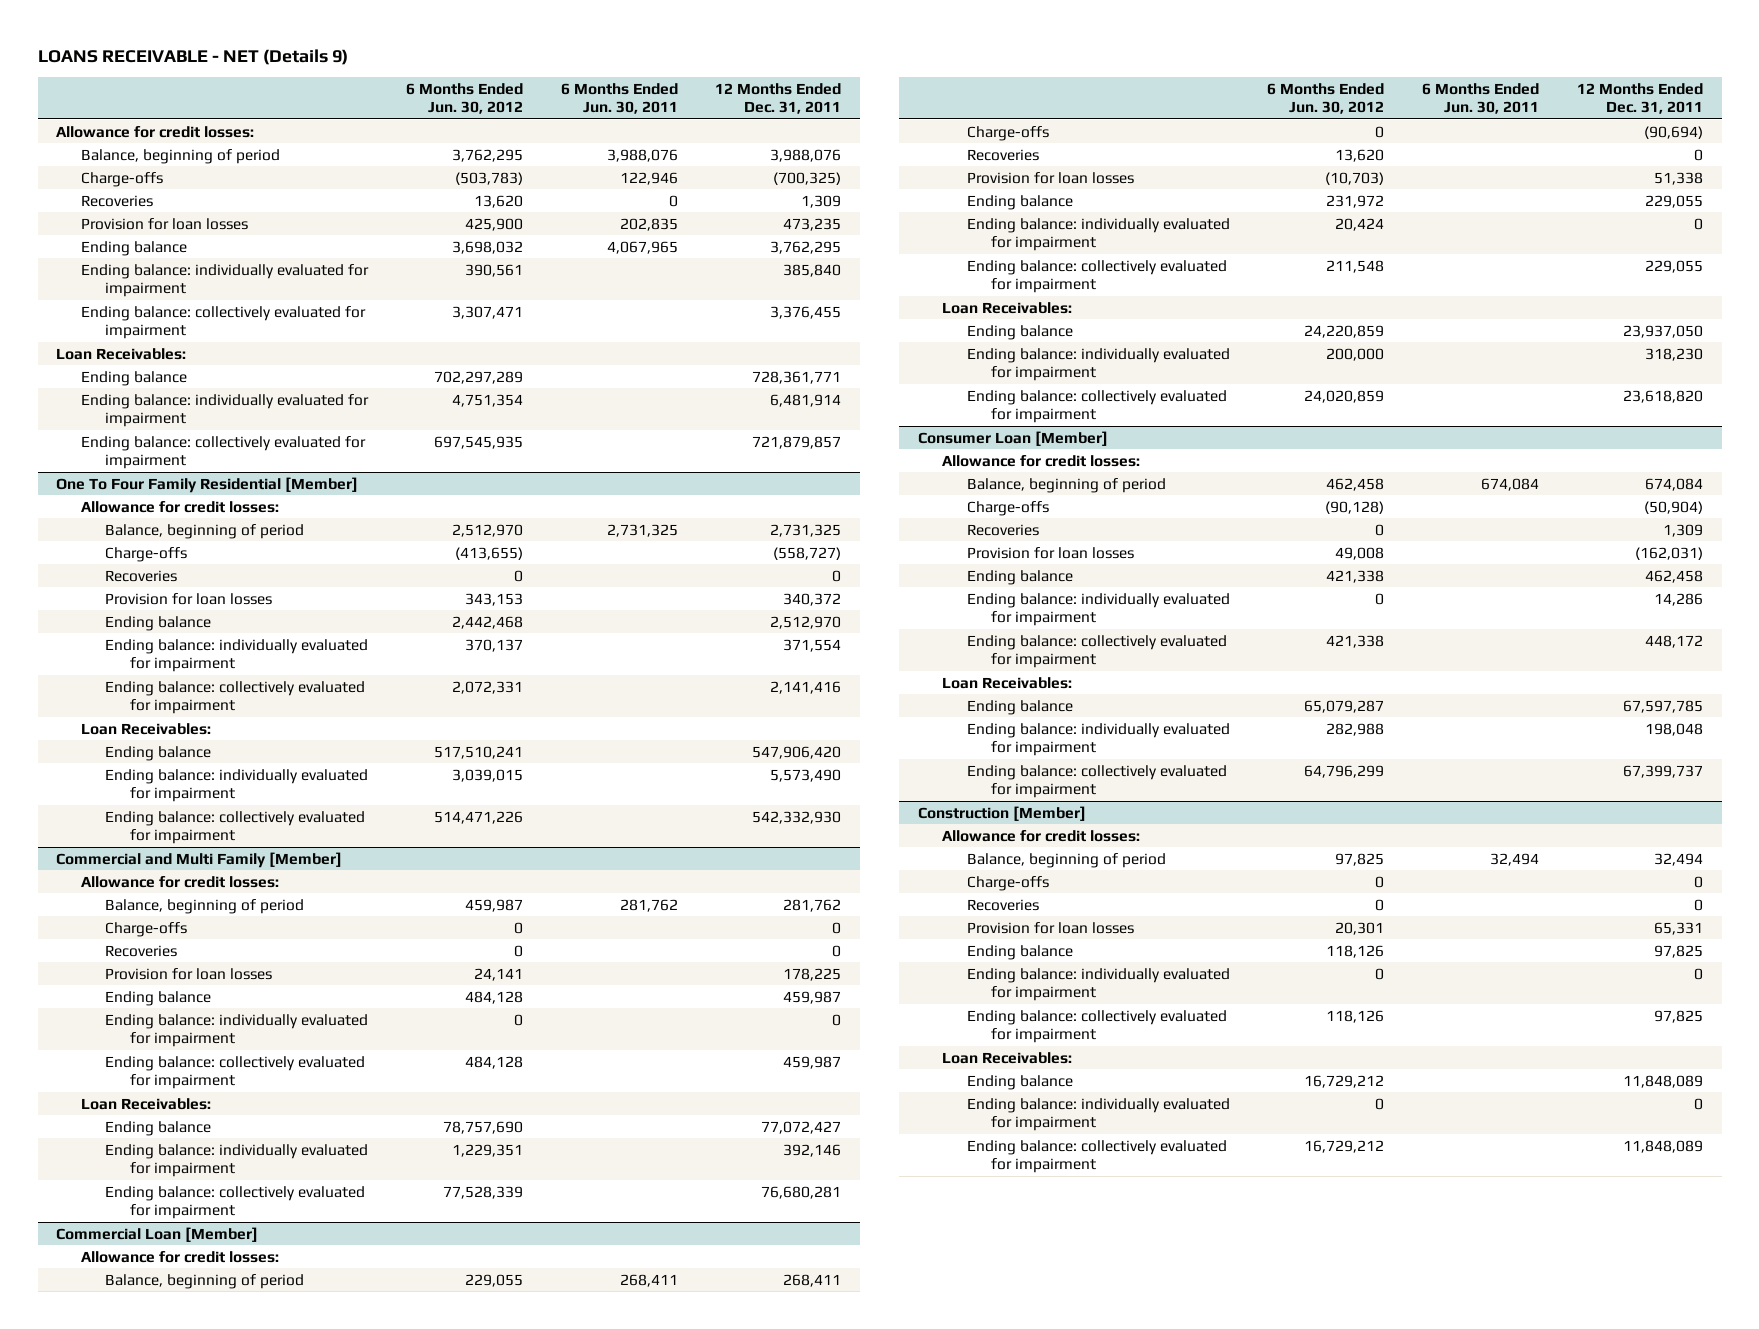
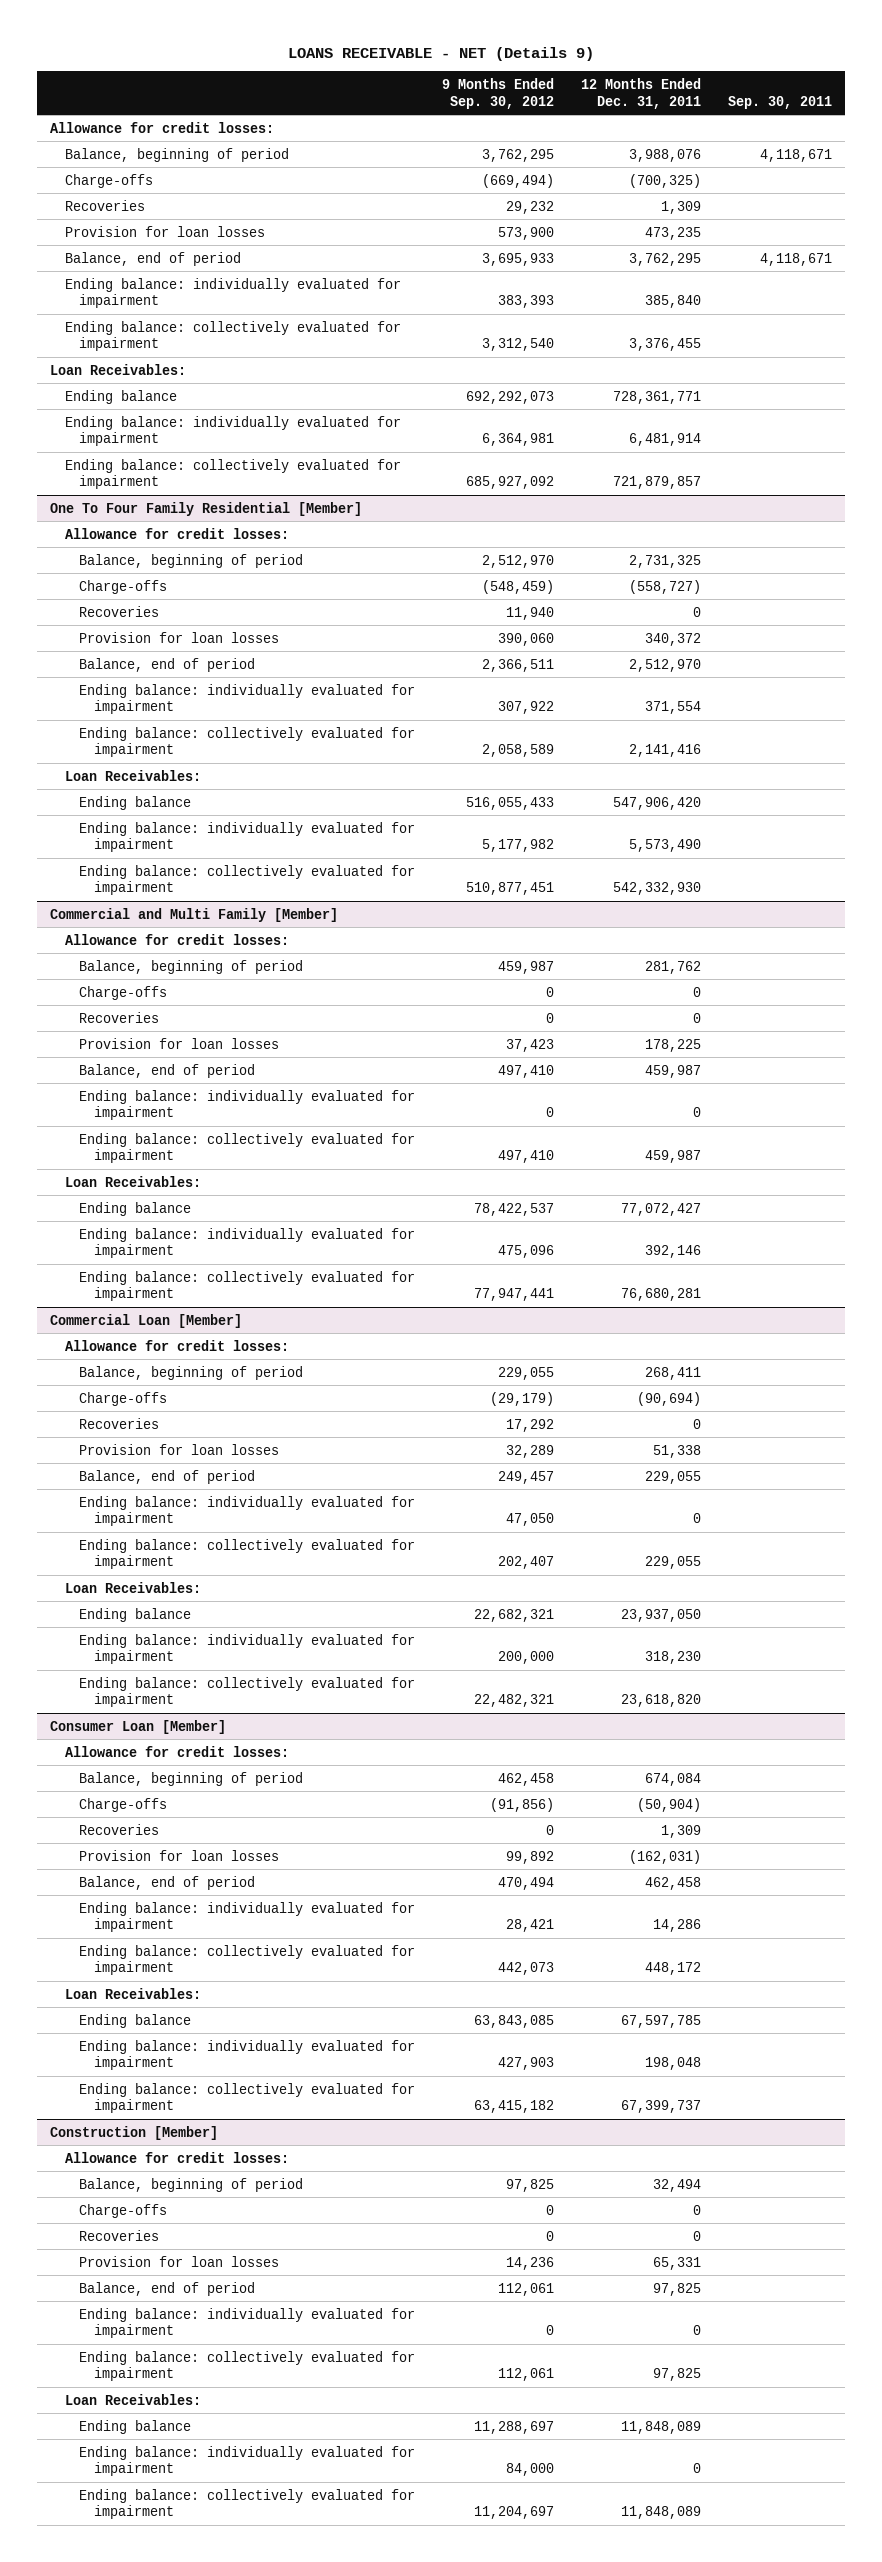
[405,82,523,115] 6 Months Ended Jun. 30, 2012 -> none
[560,82,678,115] 6 Months Ended Jun. 30, 2011 -> none
none -> [442,77,555,109] 9 Months Ended Sep. 30, 2012
none -> [727,95,832,109] Sep. 30, 2011
[80,240,187,256] Ending balance -> [64,251,241,266] Balance, end of period
[105,615,212,631] Ending balance -> [79,657,256,672] Balance, end of period
[105,990,212,1006] Ending balance -> [79,1063,256,1078] Balance, end of period
[966,194,1073,210] Ending balance -> [79,1469,256,1484] Balance, end of period
[966,569,1073,585] Ending balance -> [79,1875,256,1890] Balance, end of period
[966,944,1073,960] Ending balance -> [79,2281,256,2296] Balance, end of period

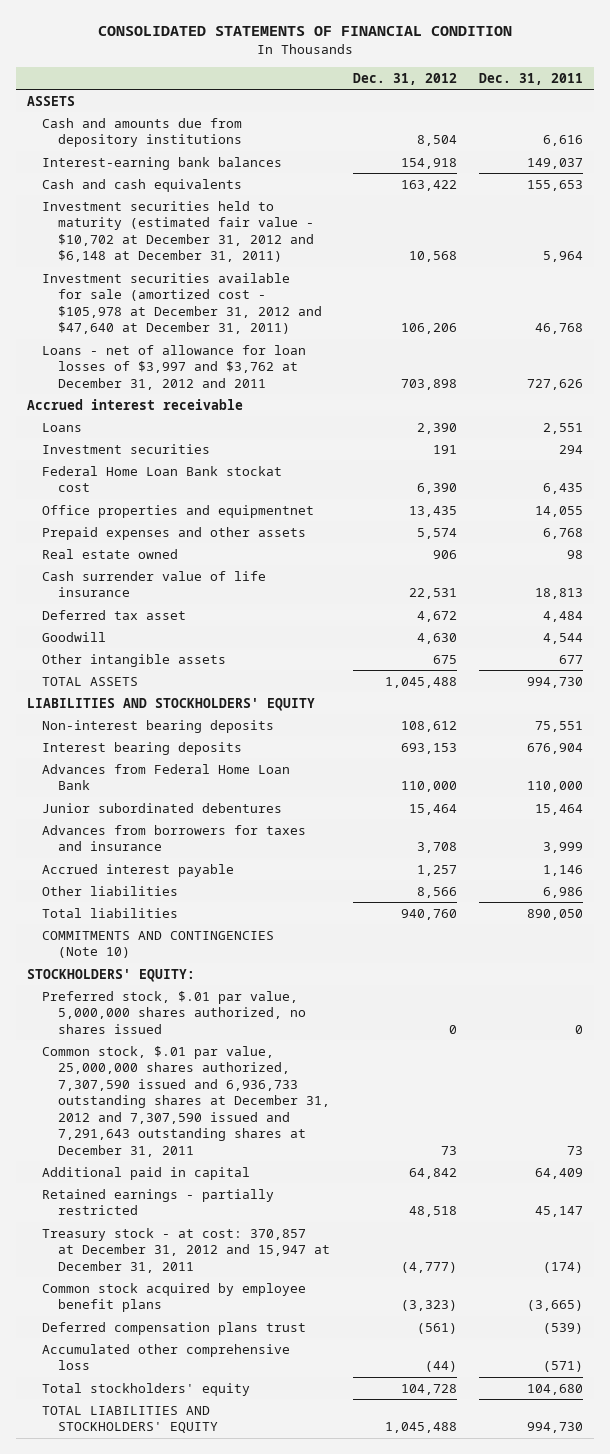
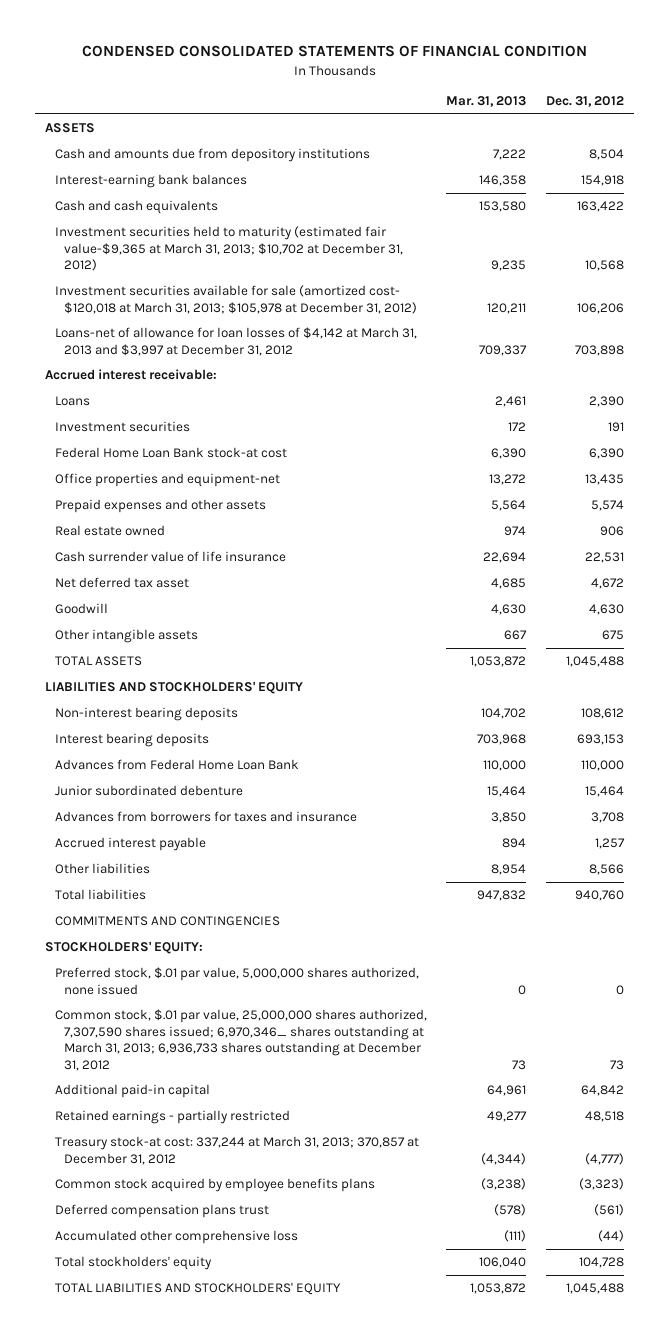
[97,25,512,36] CONSOLIDATED STATEMENTS OF FINANCIAL CONDITION -> [81,45,587,58] CONDENSED CONSOLIDATED STATEMENTS OF FINANCIAL CONDITION
[479,72,584,85] Dec. 31, 2011 -> none
none -> [446,96,527,108] Mar. 31, 2013
[42,200,314,263] Investment securities held to maturity (estimated fair value - $10,702 at December 31, 2012 and $6,148 at December 31, 2011) -> [54,226,404,272] Investment securities held to maturity (estimated fair value-$9,365 at March 31, 2013; $10,702 at December 31, 2012)
[42,272,322,335] Investment securities available for sale (amortized cost - $105,978 at December 31, 2012 and $47,640 at December 31, 2011) -> [54,285,418,314] Investment securities available for sale (amortized cost- $120,018 at March 31, 2013; $105,978 at December 31, 2012)
[42,344,307,390] Loans - net of allowance for loan losses of $3,997 and $3,762 at December 31, 2012 and 2011 -> [54,327,417,356] Loans-net of allowance for loan losses of $4,142 at March 31, 2013 and $3,997 at December 31, 2012
[26,398,243,410] Accrued interest receivable -> [45,369,218,381] Accrued interest receivable:
[42,465,283,493] Federal Home Loan Bank stockat cost -> [54,447,287,459] Federal Home Loan Bank stock-at cost
[42,504,315,518] Office properties and equipmentnet -> [54,473,280,488] Office properties and equipment-net
[42,609,187,620] Deferred tax asset -> [54,577,189,589] Net deferred tax asset
[42,802,283,813] Junior subordinated debentures -> [54,785,243,797] Junior subordinated debenture
[42,930,275,959] COMMITMENTS AND CONTINGENCIES (Note 10) -> [54,916,280,927] COMMITMENTS AND CONTINGENCIES
[42,990,306,1034] Preferred stock, $.01 par value, 5,000,000 shares authorized, no shares issued -> [54,967,419,995] Preferred stock, $.01 par value, 5,000,000 shares authorized, none issued
[42,1045,330,1157] Common stock, $.01 par value, 25,000,000 shares authorized, 7,307,590 issued and 6,936,733 outstanding shares at December 31, 2012 and 7,307,590 issued and 7,291,643 outstanding shares at December 31, 2011 -> [54,1009,427,1071] Common stock, $.01 par value, 25,000,000 shares authorized, 7,307,590 shares issued; 6,970,346_ shares outstanding at March 31, 2013; 6,936,733 shares outstanding at December 31, 2012
[42,1166,251,1180] Additional paid in capital -> [54,1084,210,1099] Additional paid-in capital
[42,1227,330,1273] Treasury stock - at cost: 370,857 at December 31, 2012 and 15,947 at December 31, 2011 -> [54,1136,419,1165] Treasury stock-at cost: 337,244 at March 31, 2013; 370,857 at December 31, 2012
[42,1282,307,1313] Common stock acquired by employee benefit plans -> [54,1178,375,1193] Common stock acquired by employee benefits plans

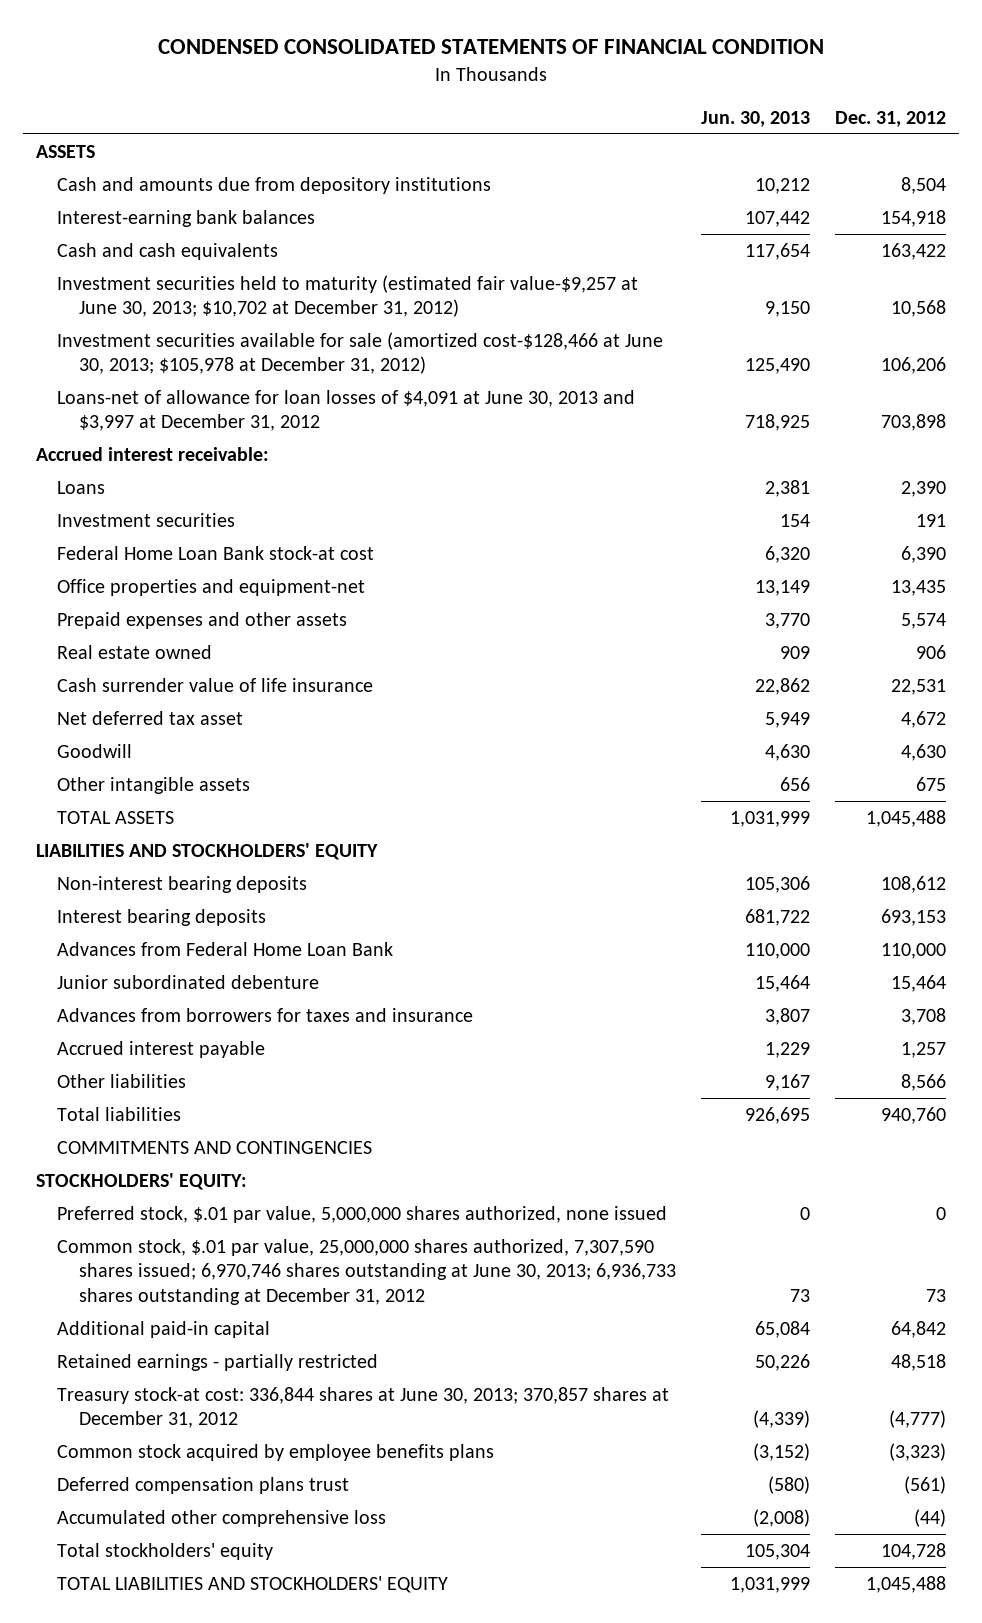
[446,96,527,108] Mar. 31, 2013 -> none
none -> [700,110,810,127] Jun. 30, 2013
[54,226,404,272] Investment securities held to maturity (estimated fair value-$9,365 at March 31, 2013; $10,702 at December 31, 2012) -> [57,274,639,318] Investment securities held to maturity (estimated fair value-$9,257 at June 30, 2013; $10,702 at December 31, 2012)
[54,285,418,314] Investment securities available for sale (amortized cost- $120,018 at March 31, 2013; $105,978 at December 31, 2012) -> [57,331,664,375] Investment securities available for sale (amortized cost-$128,466 at June 30, 2013; $105,978 at December 31, 2012)
[54,327,417,356] Loans-net of allowance for loan losses of $4,142 at March 31, 2013 and $3,997 at December 31, 2012 -> [57,389,636,432] Loans-net of allowance for loan losses of $4,091 at June 30, 2013 and $3,997 at December 31, 2012
[54,1009,427,1071] Common stock, $.01 par value, 25,000,000 shares authorized, 7,307,590 shares issued; 6,970,346_ shares outstanding at March 31, 2013; 6,936,733 shares outstanding at December 31, 2012 -> [57,1238,676,1305] Common stock, $.01 par value, 25,000,000 shares authorized, 7,307,590 shares issued; 6,970,746 shares outstanding at June 30, 2013; 6,936,733 shares outstanding at December 31, 2012
[54,1136,419,1165] Treasury stock-at cost: 337,244 at March 31, 2013; 370,857 at December 31, 2012 -> [57,1386,670,1429] Treasury stock-at cost: 336,844 shares at June 30, 2013; 370,857 shares at December 31, 2012

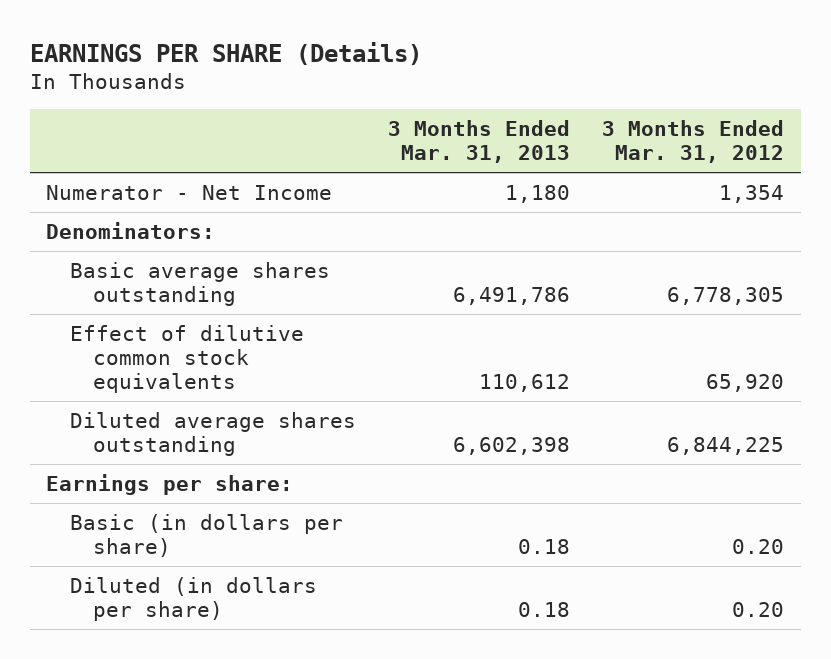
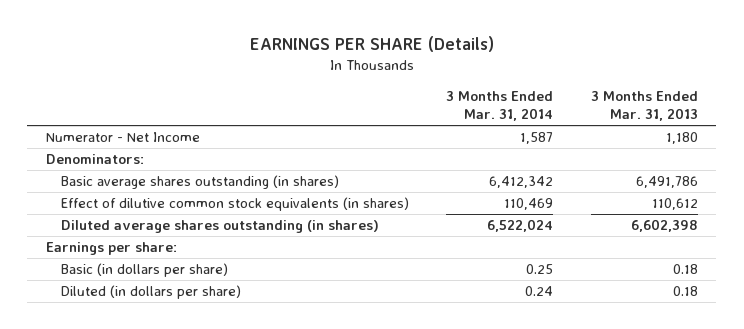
[602,120,785,164] 3 Months Ended Mar. 31, 2012 -> none
none -> [446,90,554,122] 3 Months Ended Mar. 31, 2014
[69,261,330,306] Basic average shares outstanding -> [60,175,339,190] Basic average shares outstanding (in shares)
[69,324,304,393] Effect of dilutive common stock equivalents -> [60,197,409,212] Effect of dilutive common stock equivalents (in shares)
[69,411,356,456] Diluted average shares outstanding -> [60,220,379,234] Diluted average shares outstanding (in shares)

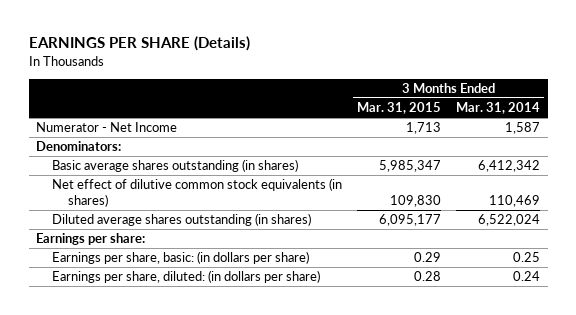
[590,90,698,122] 3 Months Ended Mar. 31, 2013 -> none
none -> [357,102,442,115] Mar. 31, 2015
[60,197,409,212] Effect of dilutive common stock equivalents (in shares) -> [52,178,343,208] Net effect of dilutive common stock equivalents (in shares)
[60,263,228,278] Basic (in dollars per share) -> [52,251,310,265] Earnings per share, basic: (in dollars per share)
[60,285,241,300] Diluted (in dollars per share) -> [52,270,321,284] Earnings per share, diluted: (in dollars per share)

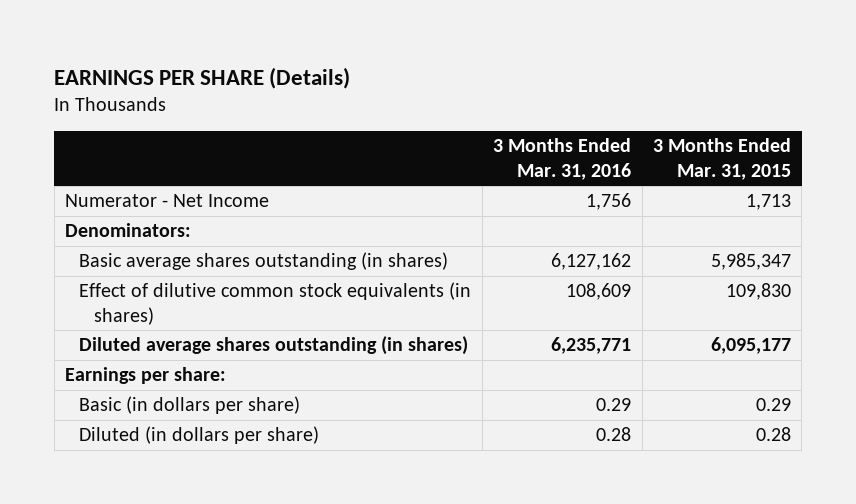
[456,102,541,115] Mar. 31, 2014 -> none
none -> [493,137,632,180] 3 Months Ended Mar. 31, 2016
[52,178,343,208] Net effect of dilutive common stock equivalents (in shares) -> [79,282,472,325] Effect of dilutive common stock equivalents (in shares)
[52,251,310,265] Earnings per share, basic: (in dollars per share) -> [79,396,301,415] Basic (in dollars per share)
[52,270,321,284] Earnings per share, diluted: (in dollars per share) -> [79,426,320,445] Diluted (in dollars per share)

